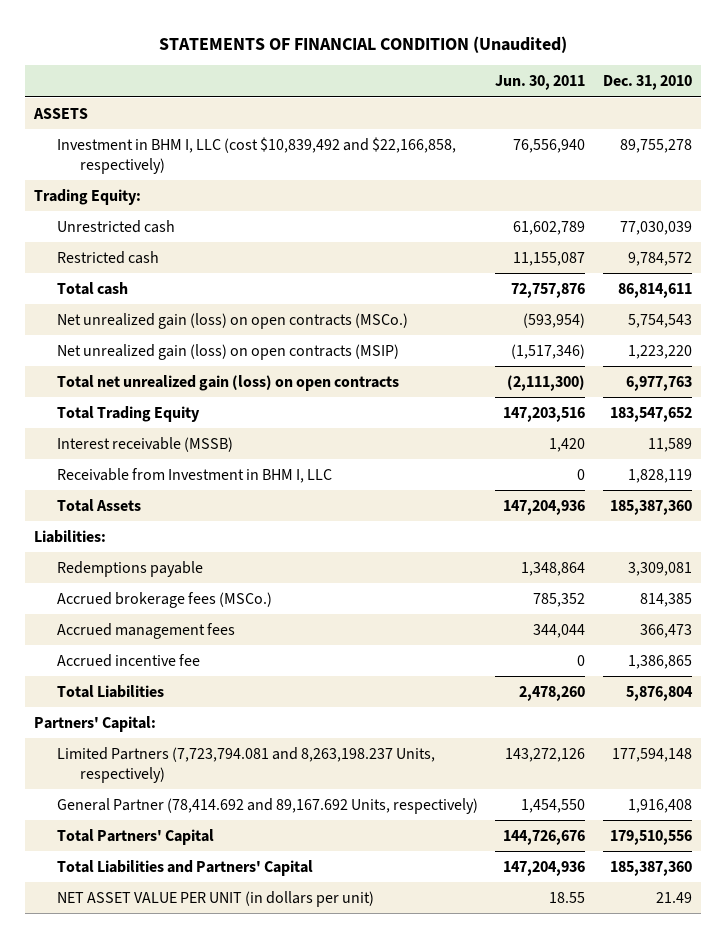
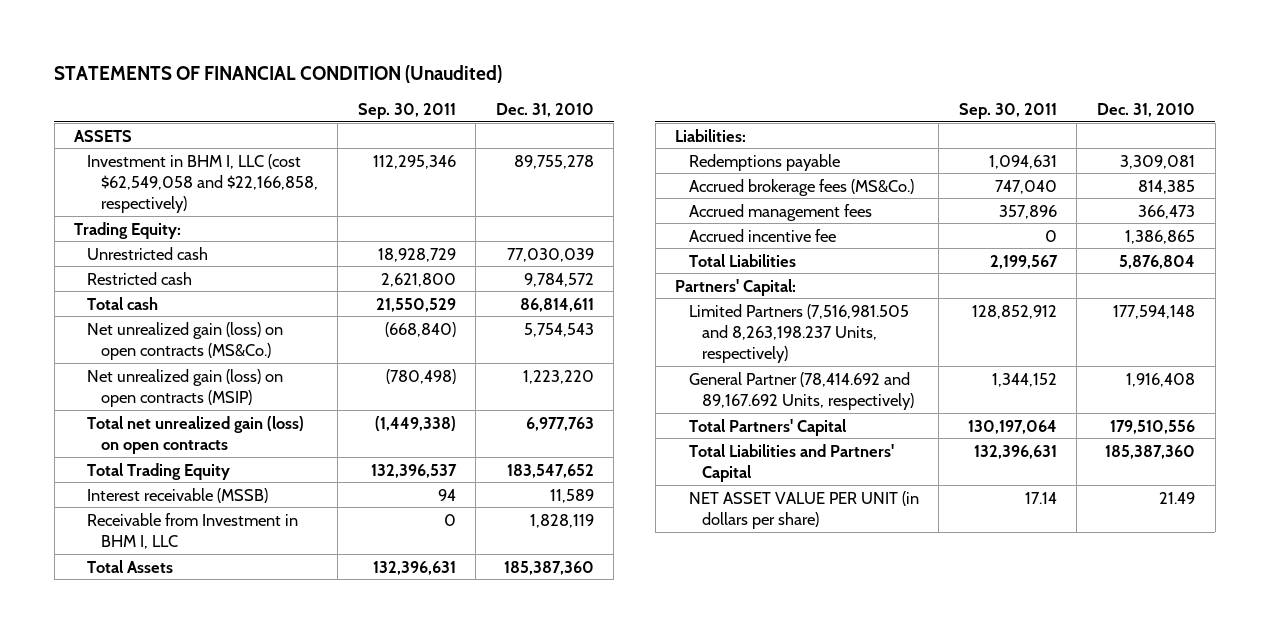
[495,75,586,91] Jun. 30, 2011 -> none
none -> [357,102,456,119] Sep. 30, 2011
[56,136,456,174] Investment in BHM I, LLC (cost $10,839,492 and $22,166,858, respectively) -> [87,153,318,213] Investment in BHM I, LLC (cost $62,549,058 and $22,166,858, respectively)
[56,312,408,329] Net unrealized gain (loss) on open contracts (MSCo.) -> [87,321,284,360] Net unrealized gain (loss) on open contracts (MS&Co.)
[56,591,272,608] Accrued brokerage fees (MSCo.) -> [688,178,914,196] Accrued brokerage fees (MS&Co.)
[56,746,435,783] Limited Partners (7,723,794.081 and 8,263,198.237 Units, respectively) -> [688,303,909,363] Limited Partners (7,516,981.505 and 8,263,198.237 Units, respectively)
[56,890,374,907] NET ASSET VALUE PER UNIT (in dollars per unit) -> [688,490,919,529] NET ASSET VALUE PER UNIT (in dollars per share)

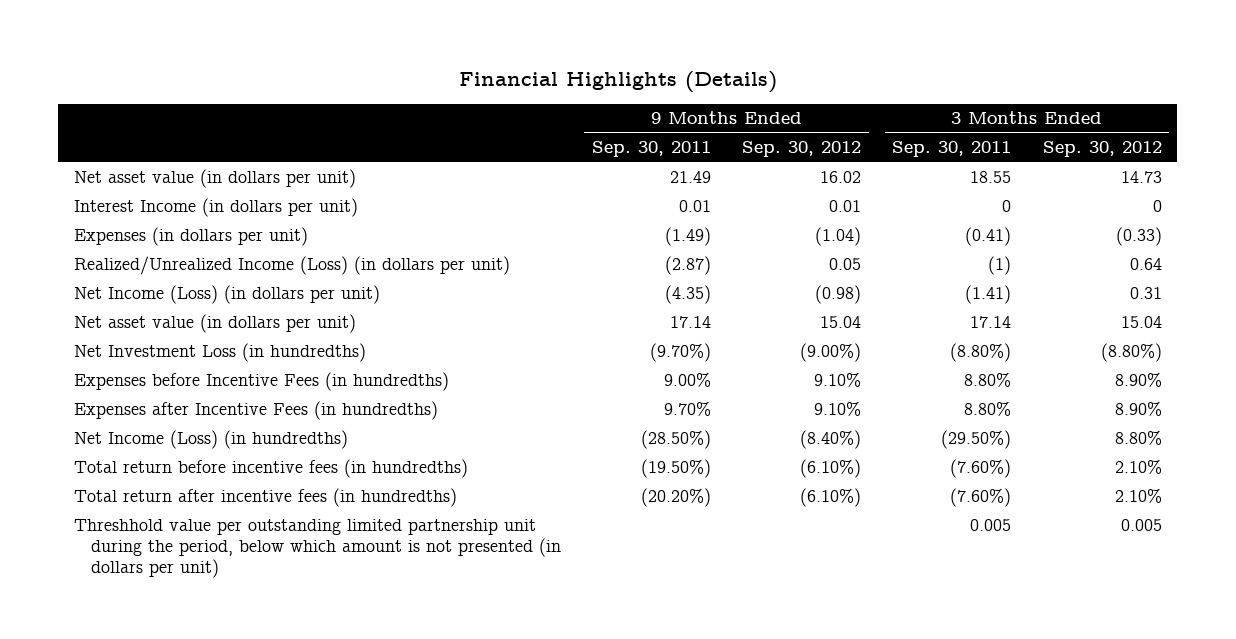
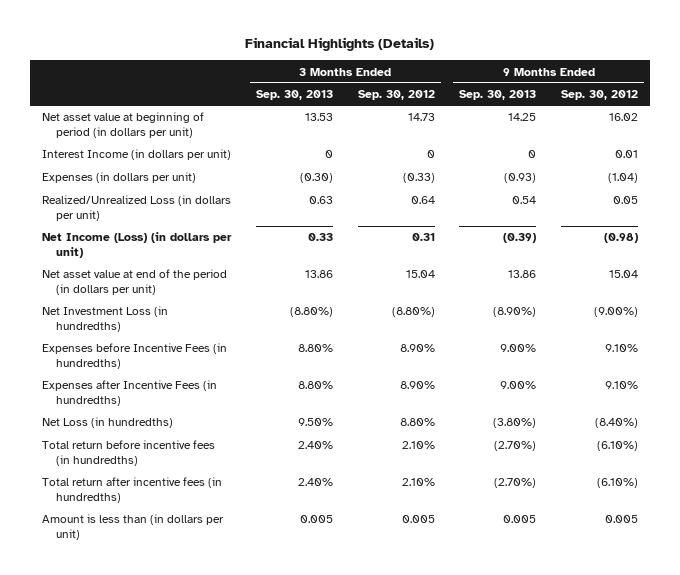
[591,141,711,158] Sep. 30, 2011 -> none
[892,141,1012,158] Sep. 30, 2011 -> none
none -> [255,90,333,101] Sep. 30, 2013
none -> [459,90,537,101] Sep. 30, 2013
[73,168,356,188] Net asset value (in dollars per unit) -> [42,112,205,138] Net asset value at beginning of period (in dollars per unit)
[73,255,510,275] Realized/Unrealized Income (Loss) (in dollars per unit) -> [42,195,232,221] Realized/Unrealized Loss (in dollars per unit)
[73,313,356,333] Net asset value (in dollars per unit) -> [42,269,228,295] Net asset value at end of the period (in dollars per unit)
[73,429,348,449] Net Income (Loss) (in hundredths) -> [42,417,174,429] Net Loss (in hundredths)
[73,518,561,578] Threshhold value per outstanding limited partnership unit during the period, below which amount is not presented (in dollars per unit) -> none
none -> [42,514,225,540] Amount is less than (in dollars per unit)

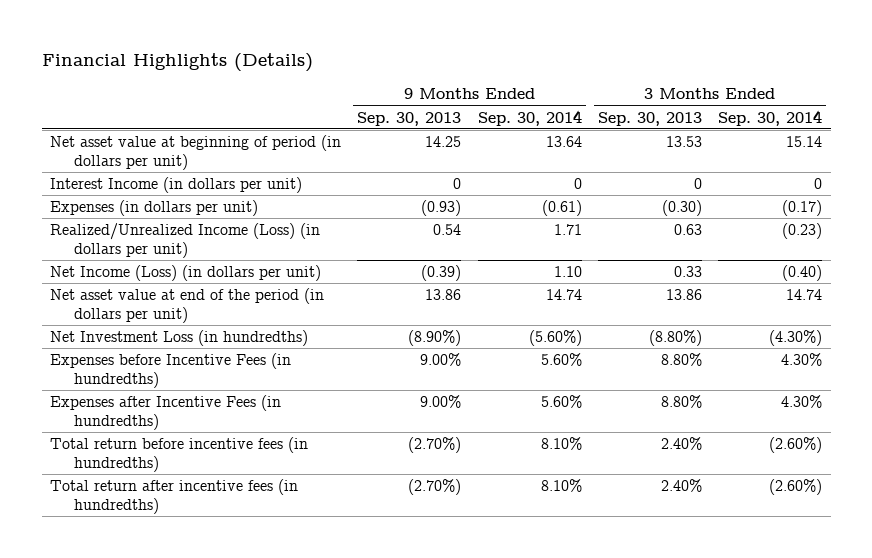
[357,90,435,101] Sep. 30, 2012 -> none
[561,90,639,101] Sep. 30, 2012 -> none
none -> [477,109,582,126] Sep. 30, 2014
none -> [718,109,823,126] Sep. 30, 2014
[42,195,232,221] Realized/Unrealized Loss (in dollars per unit) -> [50,223,321,259] Realized/Unrealized Income (Loss) (in dollars per unit)
[42,417,174,429] Net Loss (in hundredths) -> none
[42,514,225,540] Amount is less than (in dollars per unit) -> none

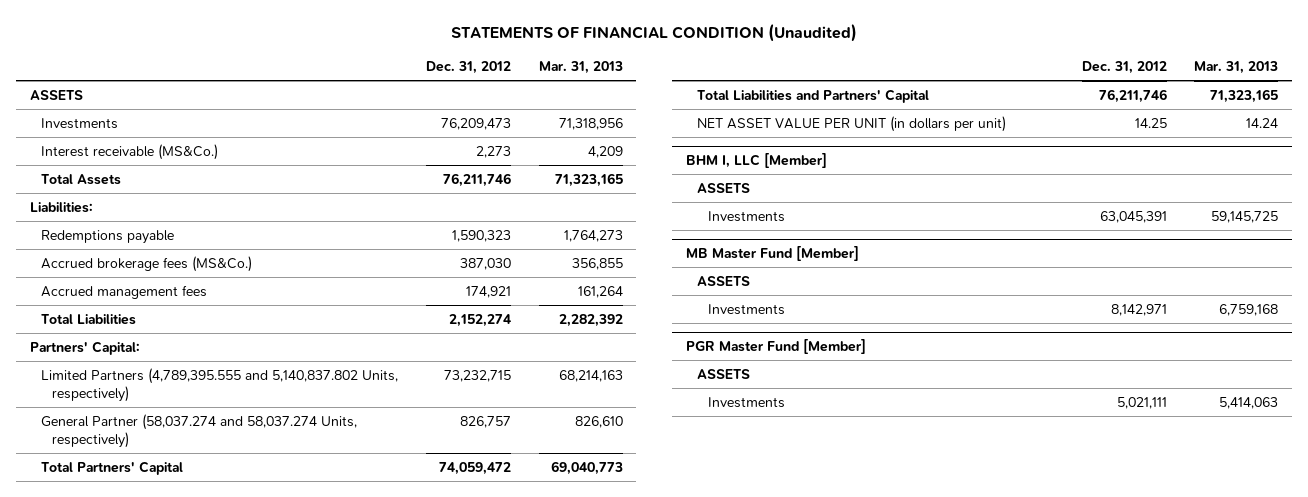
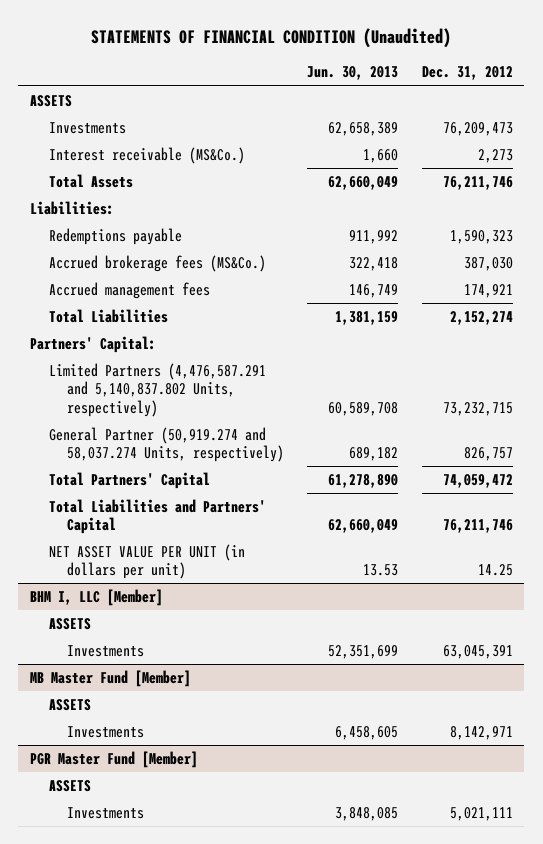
[538,60,623,74] Mar. 31, 2013 -> none
none -> [307,66,399,81] Jun. 30, 2013
[41,367,399,402] Limited Partners (4,789,395.555 and 5,140,837.802 Units, respectively) -> [48,363,266,417] Limited Partners (4,476,587.291 and 5,140,837.802 Units, respectively)
[41,413,358,448] General Partner (58,037.274 and 58,037.274 Units, respectively) -> [48,427,285,463] General Partner (50,919.274 and 58,037.274 Units, respectively)

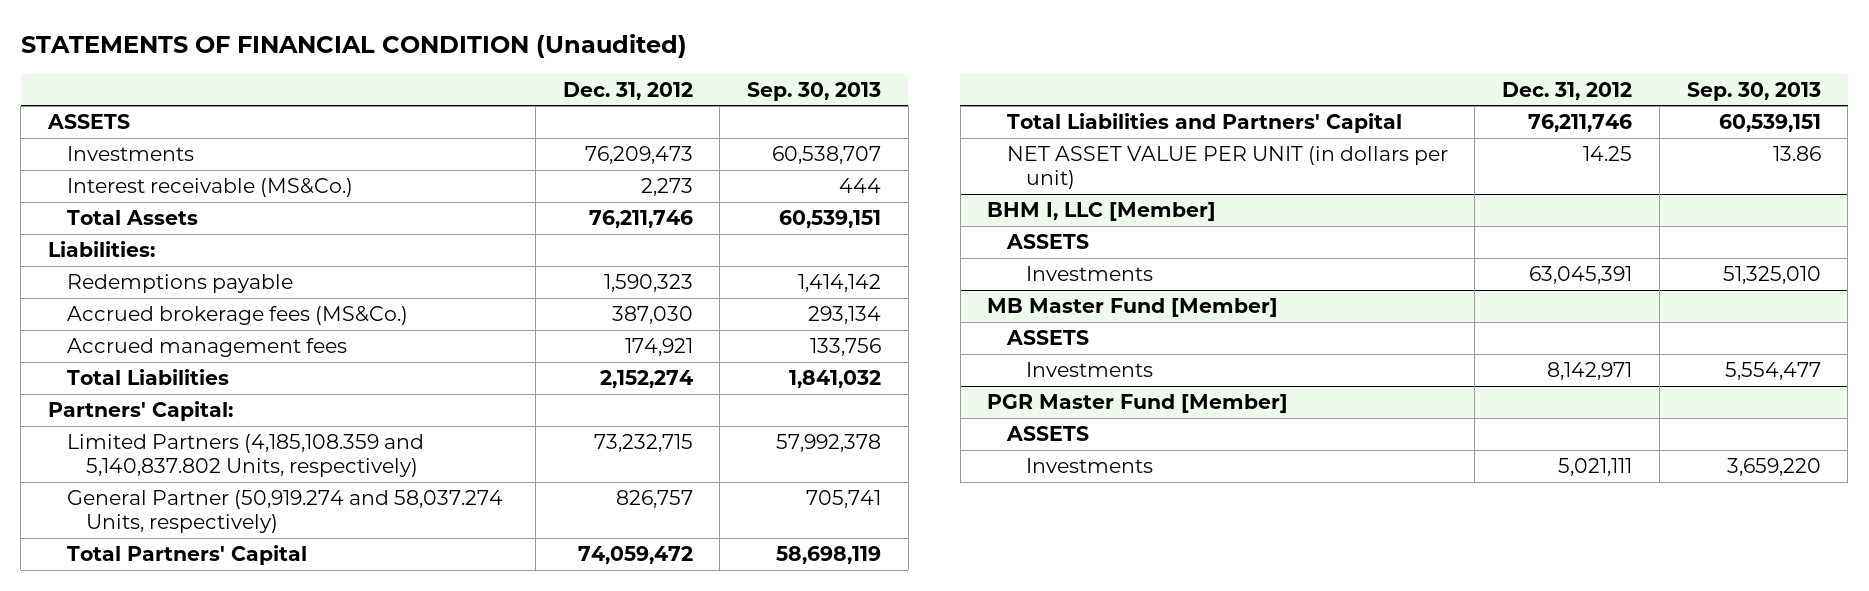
[307,66,399,81] Jun. 30, 2013 -> none
none -> [747,81,882,101] Sep. 30, 2013
[48,363,266,417] Limited Partners (4,476,587.291 and 5,140,837.802 Units, respectively) -> [67,434,425,478] Limited Partners (4,185,108.359 and 5,140,837.802 Units, respectively)

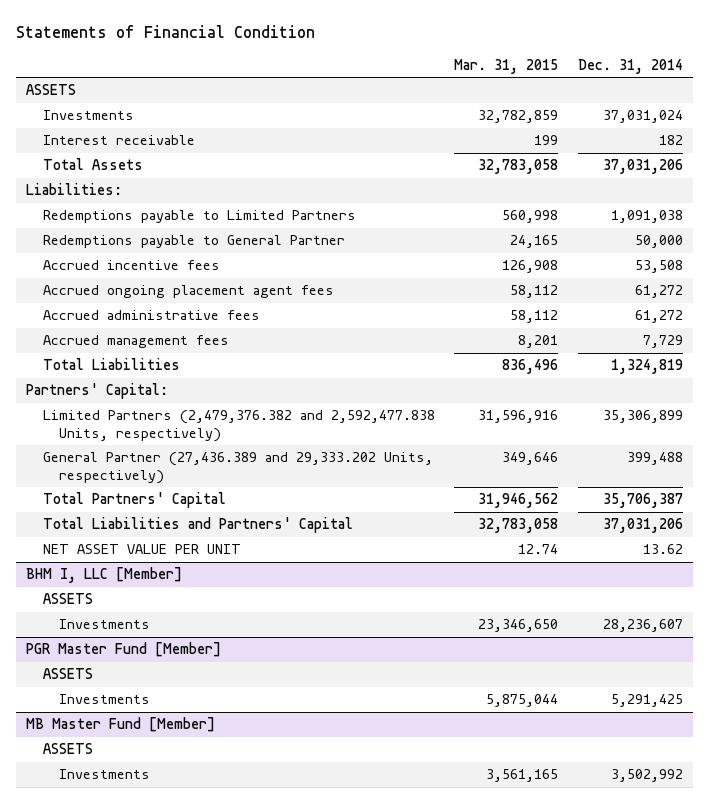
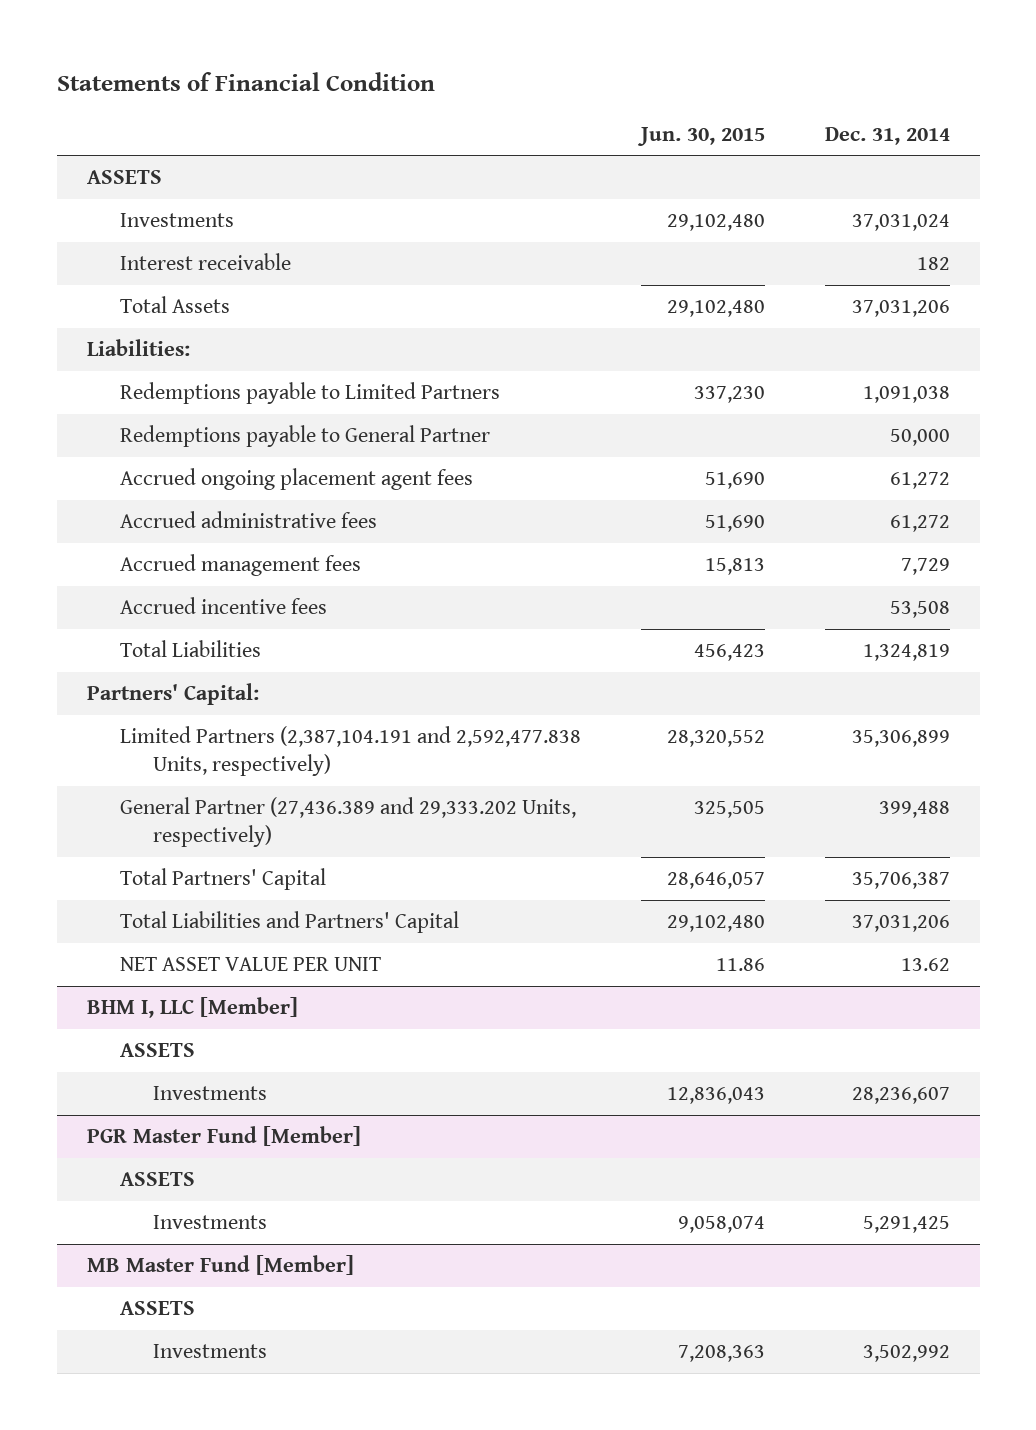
[454,58,559,74] Mar. 31, 2015 -> none
none -> [636,126,765,146] Jun. 30, 2015
[42,260,220,271] Accrued incentive fees -> [119,597,327,615] Accrued incentive fees
[42,410,435,442] Limited Partners (2,479,376.382 and 2,592,477.838 Units, respectively) -> [119,726,581,777] Limited Partners (2,387,104.191 and 2,592,477.838 Units, respectively)

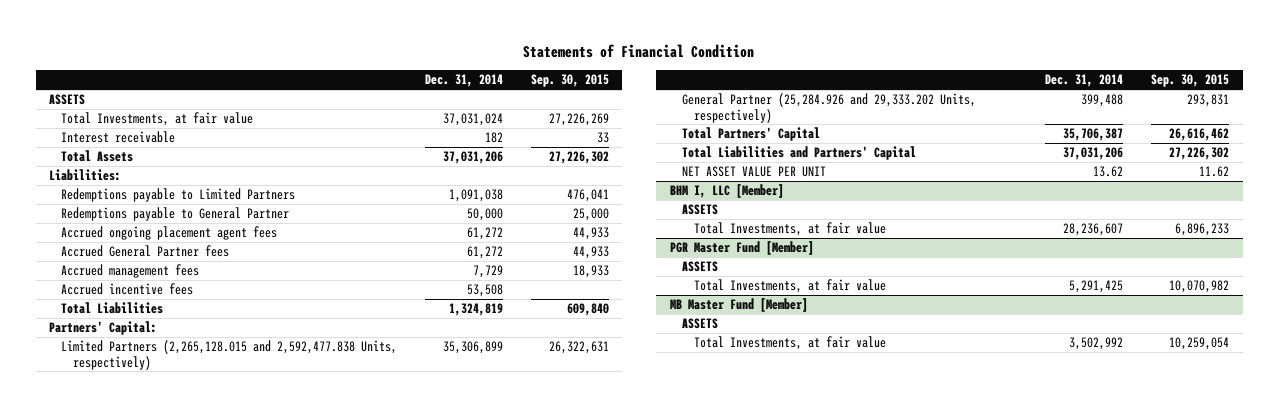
[636,126,765,146] Jun. 30, 2015 -> none
none -> [530,74,609,88] Sep. 30, 2015
[119,213,234,228] Investments -> [61,112,254,127] Total Investments, at fair value
[119,511,377,529] Accrued administrative fees -> [61,245,230,258] Accrued General Partner fees
[119,726,581,777] Limited Partners (2,387,104.191 and 2,592,477.838 Units, respectively) -> [61,340,398,370] Limited Partners (2,265,128.015 and 2,592,477.838 Units, respectively)
[119,797,576,848] General Partner (27,436.389 and 29,333.202 Units, respectively) -> [681,93,976,123] General Partner (25,284.926 and 29,333.202 Units, respectively)
[152,1086,267,1101] Investments -> [693,222,886,237] Total Investments, at fair value
[152,1215,267,1230] Investments -> [693,279,886,294] Total Investments, at fair value
[152,1344,267,1359] Investments -> [693,336,886,351] Total Investments, at fair value

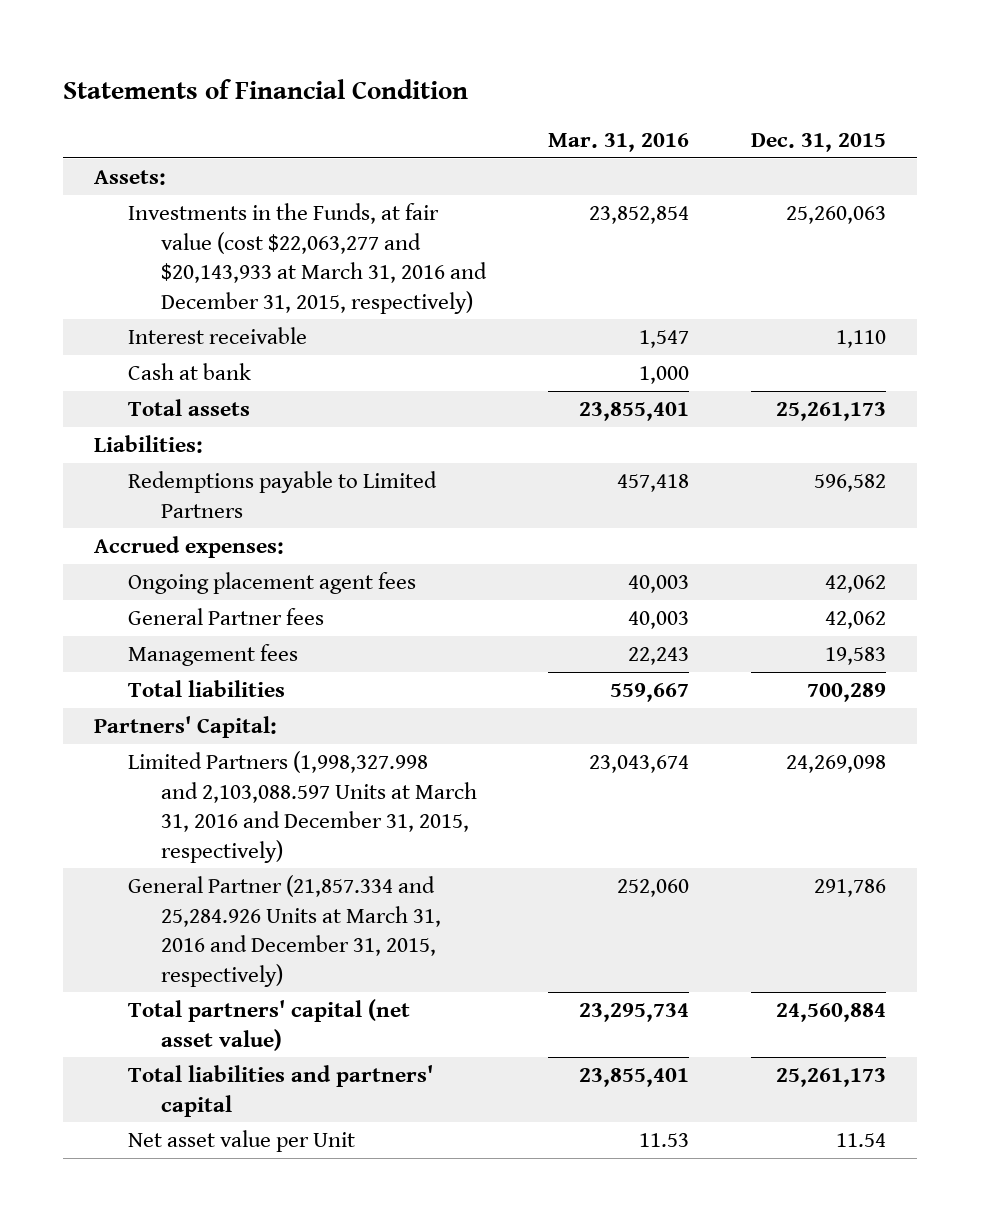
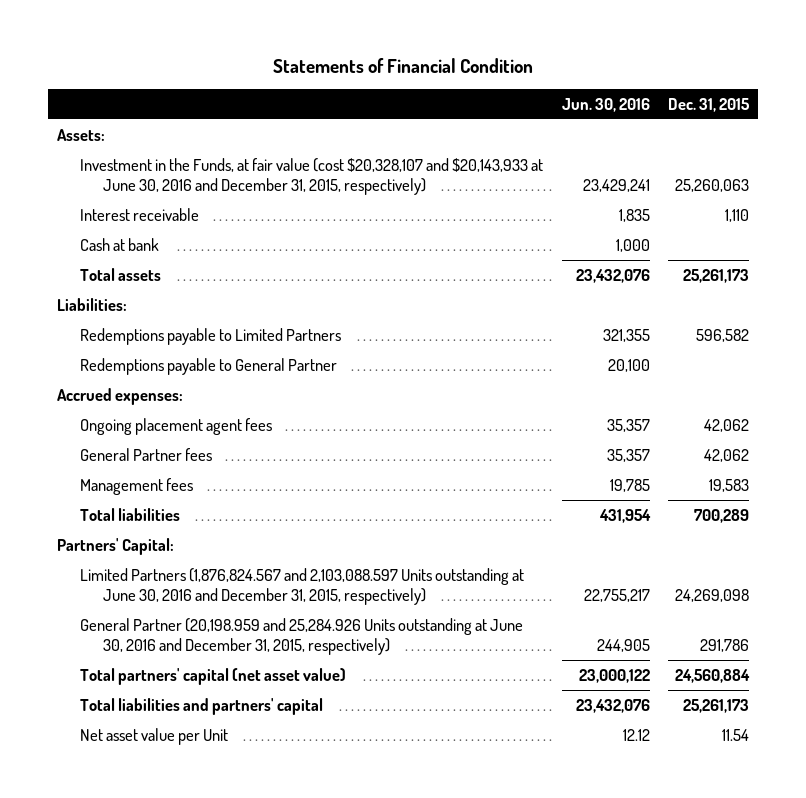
[548,132,690,152] Mar. 31, 2016 -> none
none -> [561,97,650,112] Jun. 30, 2016
[127,203,488,314] Investments in the Funds, at fair value (cost $22,063,277 and $20,143,933 at March 31, 2016 and December 31, 2015, respectively) -> [80,157,544,195] Investment in the Funds, at fair value (cost $20,328,107 and $20,143,933 at June 30, 2016 and December 31, 2015, respectively)
none -> [80,357,338,375] Redemptions payable to General Partner
[127,751,478,863] Limited Partners (1,998,327.998 and 2,103,088.597 Units at March 31, 2016 and December 31, 2015, respectively) -> [80,567,525,605] Limited Partners (1,876,824.567 and 2,103,088.597 Units outstanding at June 30, 2016 and December 31, 2015, respectively)
[127,875,442,987] General Partner (21,857.334 and 25,284.926 Units at March 31, 2016 and December 31, 2015, respectively) -> [80,617,524,655] General Partner (20,198.959 and 25,284.926 Units outstanding at June 30, 2016 and December 31, 2015, respectively)

